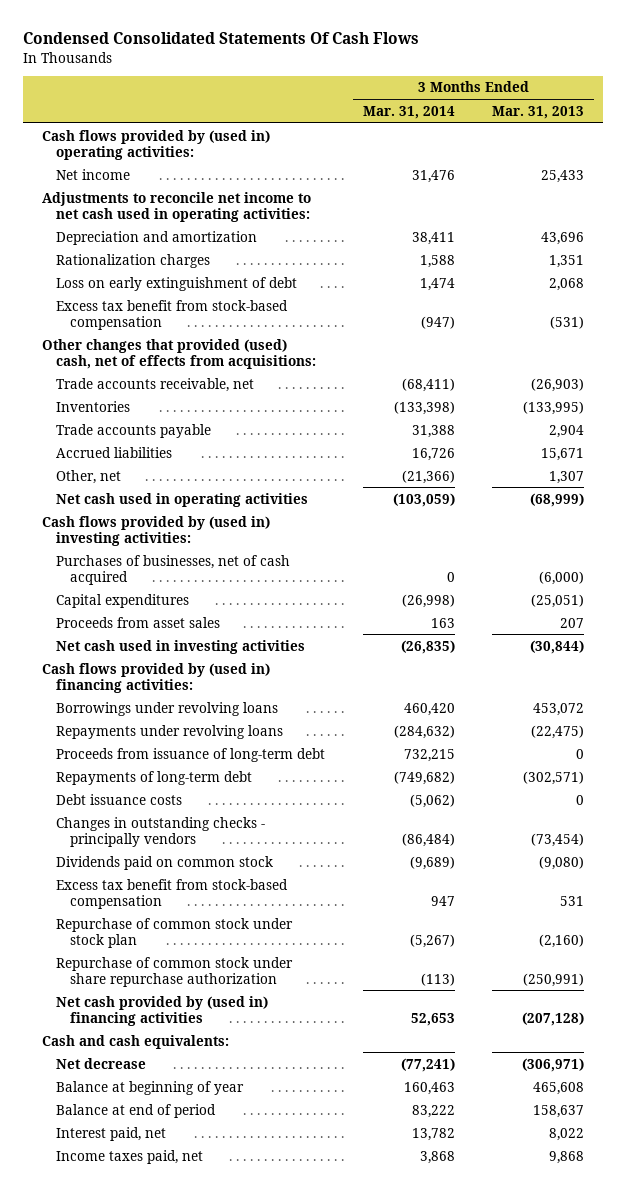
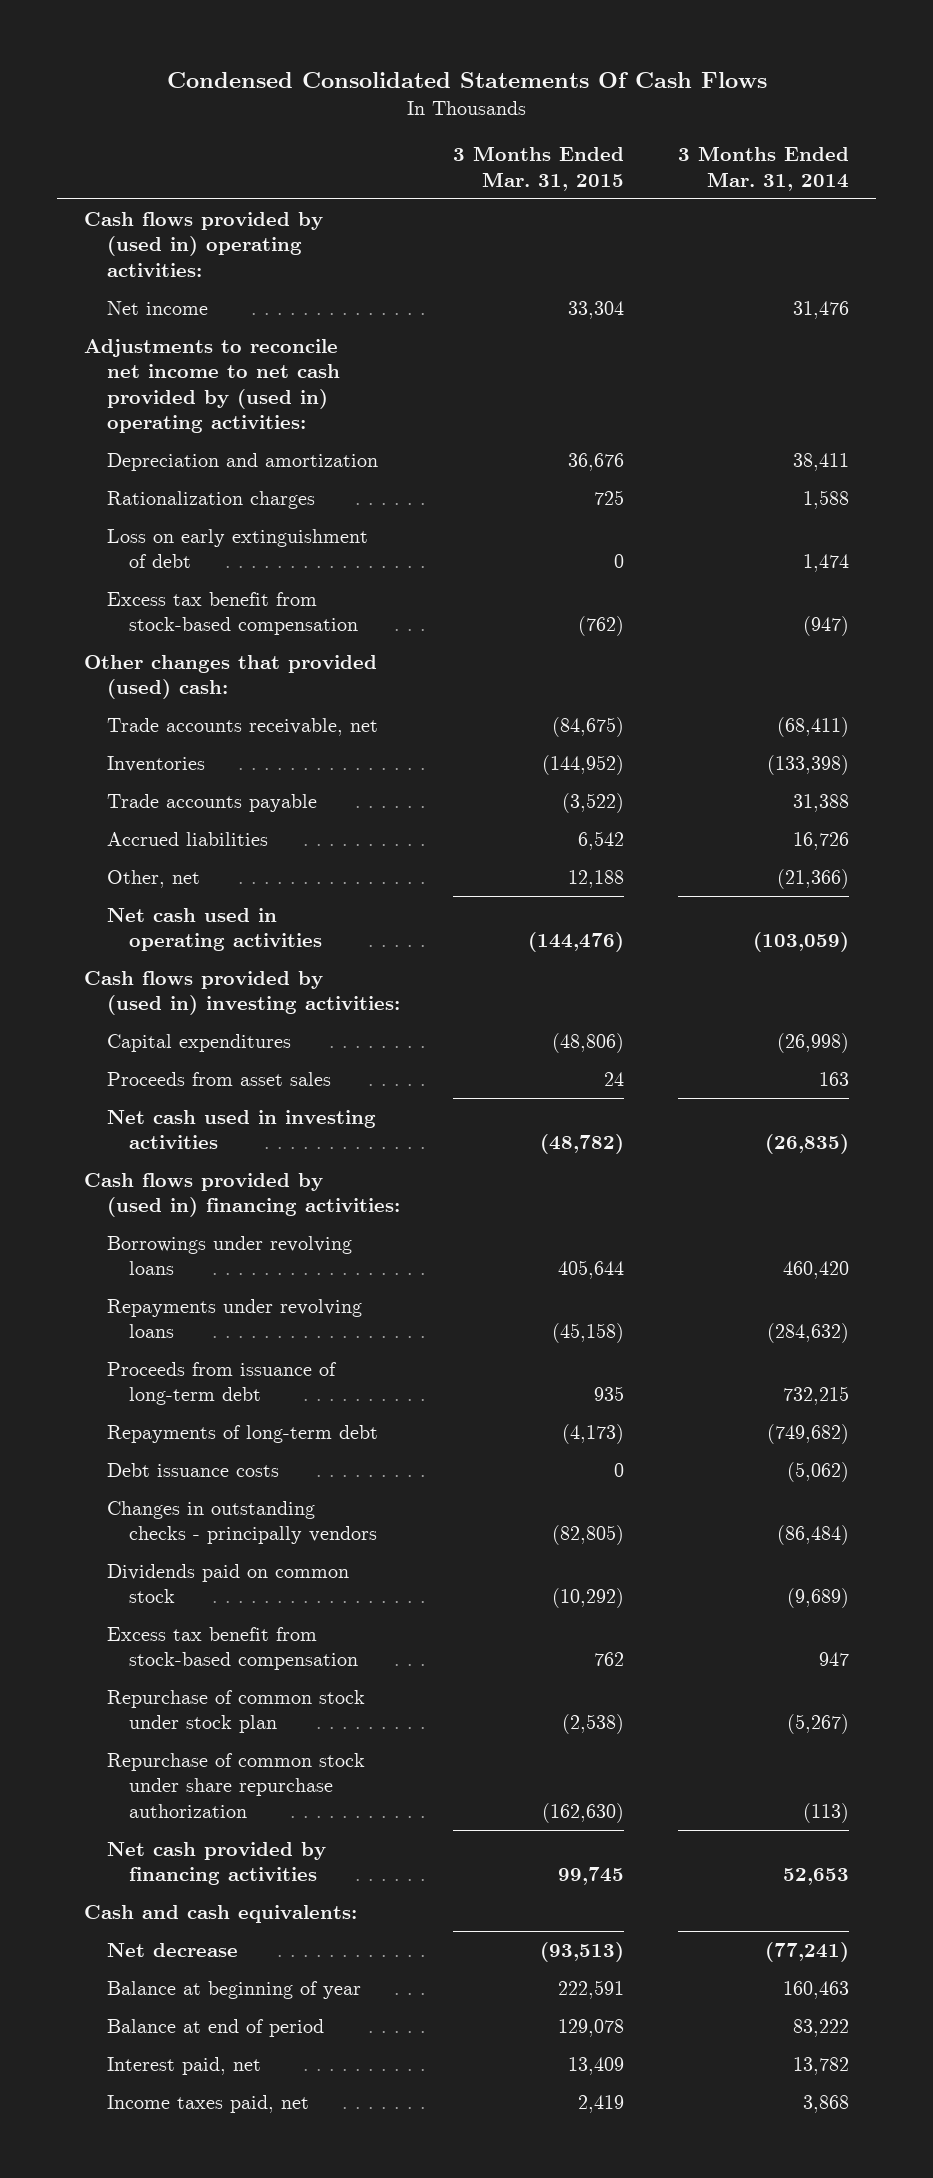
[492,105,585,119] Mar. 31, 2013 -> none
none -> [453,146,625,191] 3 Months Ended Mar. 31, 2015
[42,191,312,222] Adjustments to reconcile net income to net cash used in operating activities: -> [84,338,340,434] Adjustments to reconcile net income to net cash provided by (used in) operating activities:
[42,338,317,369] Other changes that provided (used) cash, net of effects from acquisitions: -> [84,654,378,700] Other changes that provided (used) cash:
[56,554,291,585] Purchases of businesses, net of cash acquired -> none
[56,995,269,1026] Net cash provided by (used in) financing activities -> [106,1841,326,1886] Net cash provided by financing activities

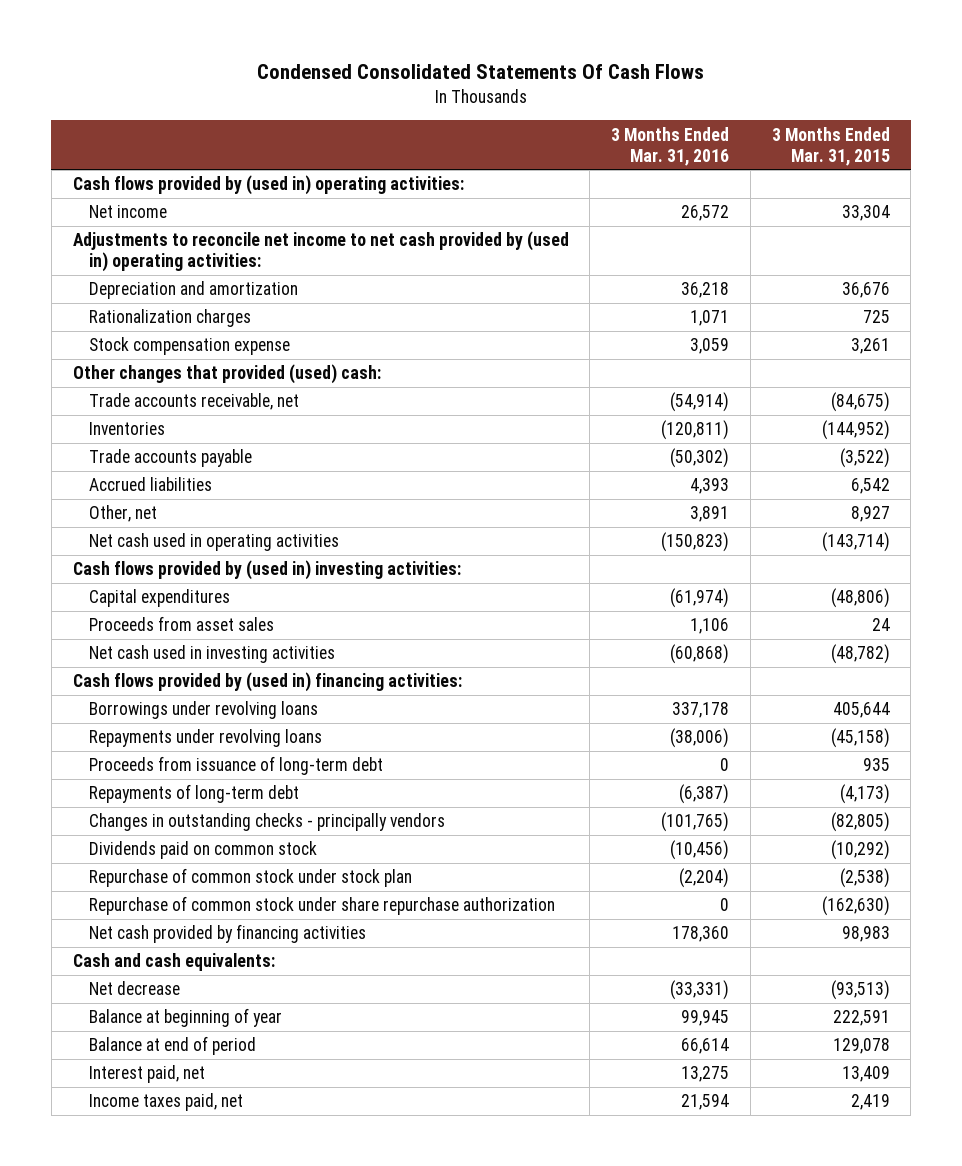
[678,146,850,191] 3 Months Ended Mar. 31, 2014 -> none
none -> [611,126,730,166] 3 Months Ended Mar. 31, 2016
[106,528,368,569] Loss on early extinguishment of debt -> none
[106,591,359,636] Excess tax benefit from stock-based compensation -> none
none -> [89,337,291,356] Stock compensation expense
[568,869,625,888] 12,188 -> [850,506,890,523] 8,927
[528,932,625,953] (144,476) -> [821,532,890,553] (143,714)
[106,1462,279,1477] Debt issuance costs -> none
[106,1626,359,1671] Excess tax benefit from stock-based compensation -> none
[558,1867,625,1886] 99,745 -> [841,926,890,943] 98,983

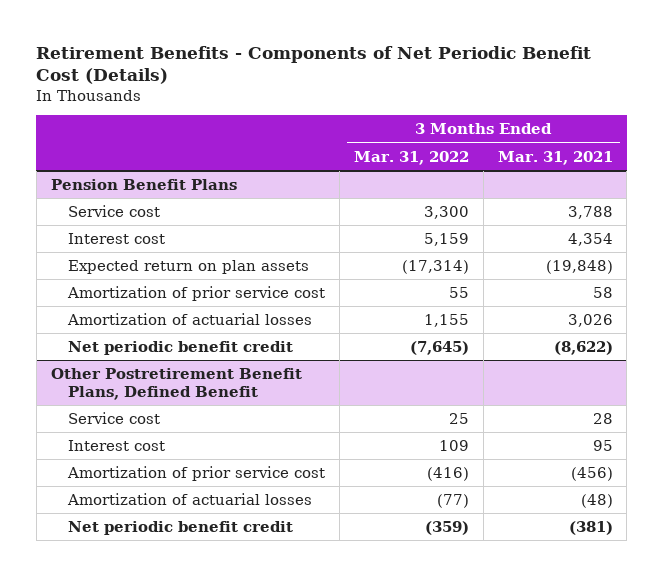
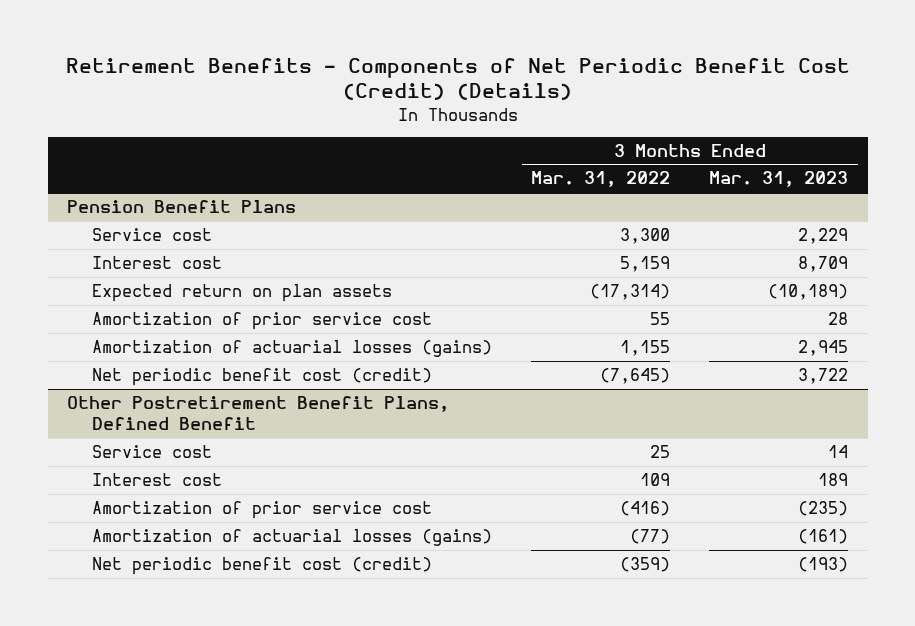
[36,45,592,85] Retirement Benefits - Components of Net Periodic Benefit Cost (Details) -> [65,58,850,101] Retirement Benefits - Components of Net Periodic Benefit Cost (Credit) (Details)
[497,150,613,165] Mar. 31, 2021 -> none
none -> [709,171,849,188] Mar. 31, 2023
[66,312,312,325] Amortization of actuarial losses -> [92,339,493,357] Amortization of actuarial losses (gains)
[67,340,293,355] Net periodic benefit credit -> [92,367,433,386] Net periodic benefit cost (credit)
[66,492,312,505] Amortization of actuarial losses -> [92,528,493,546] Amortization of actuarial losses (gains)
[67,520,293,535] Net periodic benefit credit -> [92,556,433,575] Net periodic benefit cost (credit)

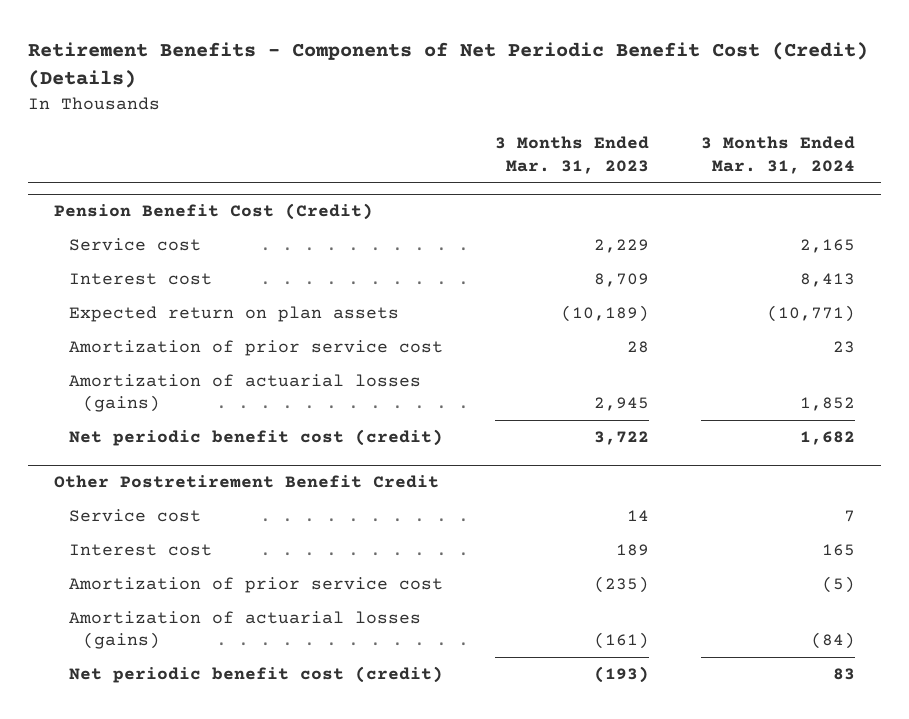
[531,171,671,188] Mar. 31, 2022 -> none
none -> [700,136,855,174] 3 Months Ended Mar. 31, 2024
[67,199,297,213] Pension Benefit Plans -> [54,203,374,221] Pension Benefit Cost (Credit)
[67,395,450,431] Other Postretirement Benefit Plans, Defined Benefit -> [54,475,440,489] Other Postretirement Benefit Credit

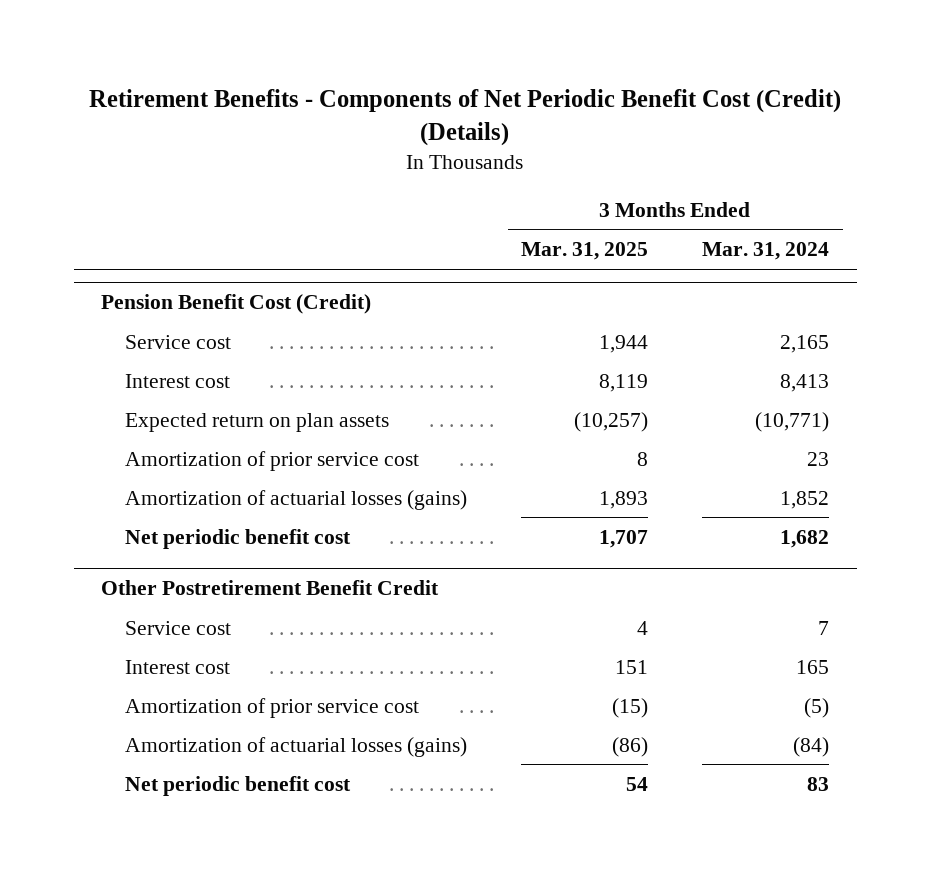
[494,136,649,174] 3 Months Ended Mar. 31, 2023 -> none
none -> [521,242,649,261] Mar. 31, 2025
[68,428,443,446] Net periodic benefit cost (credit) -> [124,528,351,549] Net periodic benefit cost
[68,665,443,683] Net periodic benefit cost (credit) -> [124,775,351,796] Net periodic benefit cost

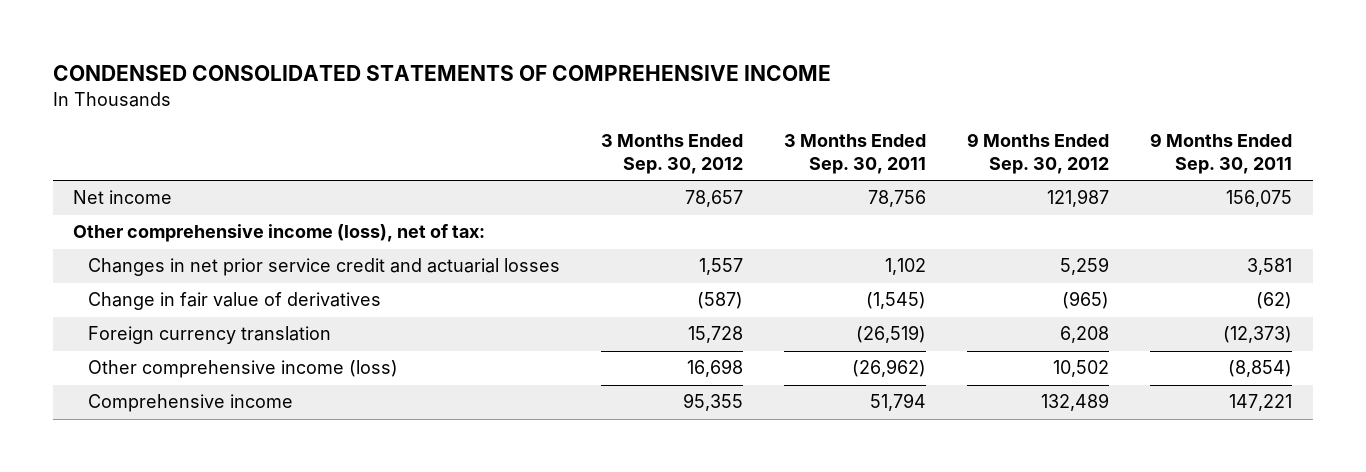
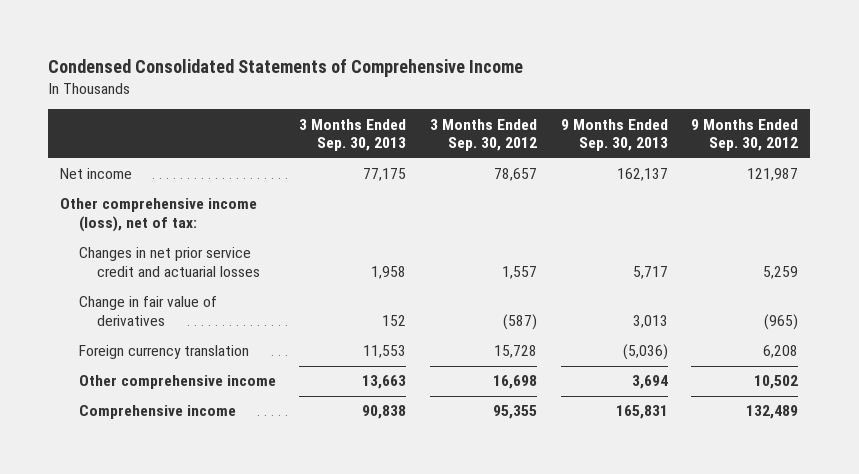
[52,65,831,82] CONDENSED CONSOLIDATED STATEMENTS OF COMPREHENSIVE INCOME -> [48,58,524,77] Condensed Consolidated Statements of Comprehensive Income
[784,134,927,175] 3 Months Ended Sep. 30, 2011 -> none
[1150,133,1293,175] 9 Months Ended Sep. 30, 2011 -> none
none -> [299,118,407,152] 3 Months Ended Sep. 30, 2013
none -> [560,118,668,152] 9 Months Ended Sep. 30, 2013
[88,360,399,379] Other comprehensive income (loss) -> [78,375,276,390] Other comprehensive income

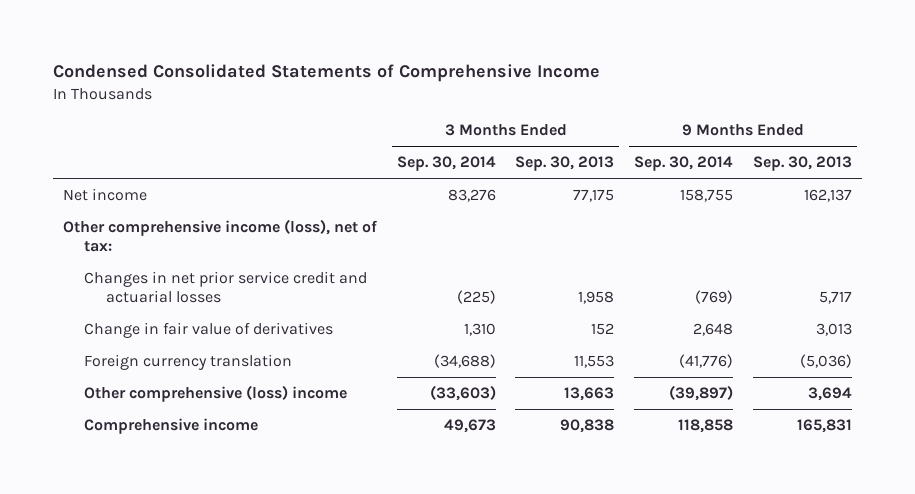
[430,118,538,152] 3 Months Ended Sep. 30, 2012 -> none
[691,118,799,152] 9 Months Ended Sep. 30, 2012 -> none
none -> [396,156,496,172] Sep. 30, 2014
none -> [634,156,734,172] Sep. 30, 2014
[78,375,276,390] Other comprehensive income -> [84,384,348,402] Other comprehensive (loss) income

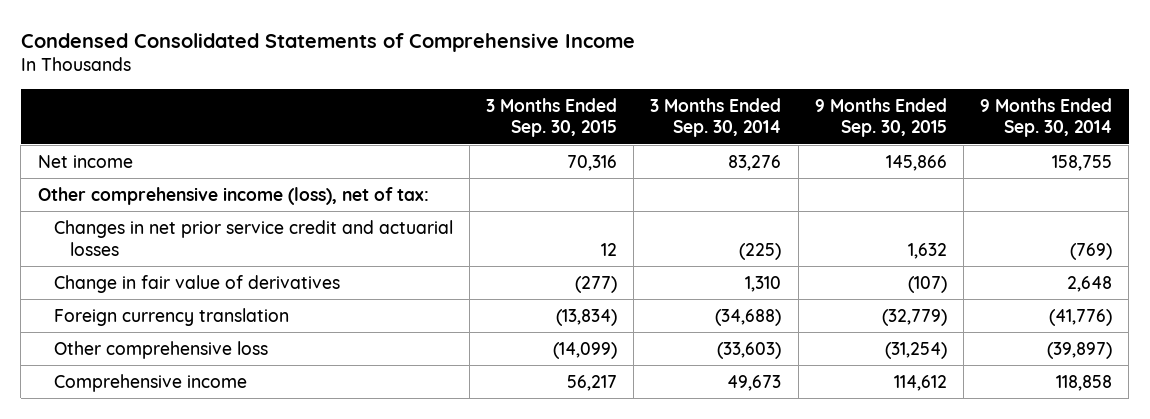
[515,156,615,172] Sep. 30, 2013 -> none
[753,156,853,172] Sep. 30, 2013 -> none
none -> [485,97,617,138] 3 Months Ended Sep. 30, 2015
none -> [814,97,947,138] 9 Months Ended Sep. 30, 2015
[84,384,348,402] Other comprehensive (loss) income -> [53,340,268,359] Other comprehensive loss

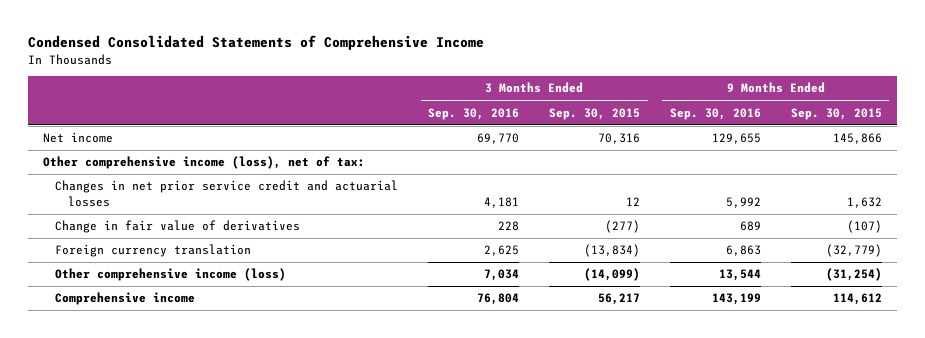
[650,97,782,138] 3 Months Ended Sep. 30, 2014 -> none
[980,97,1113,138] 9 Months Ended Sep. 30, 2014 -> none
none -> [428,107,520,120] Sep. 30, 2016
none -> [669,107,761,120] Sep. 30, 2016
[53,340,268,359] Other comprehensive loss -> [55,268,287,282] Other comprehensive income (loss)

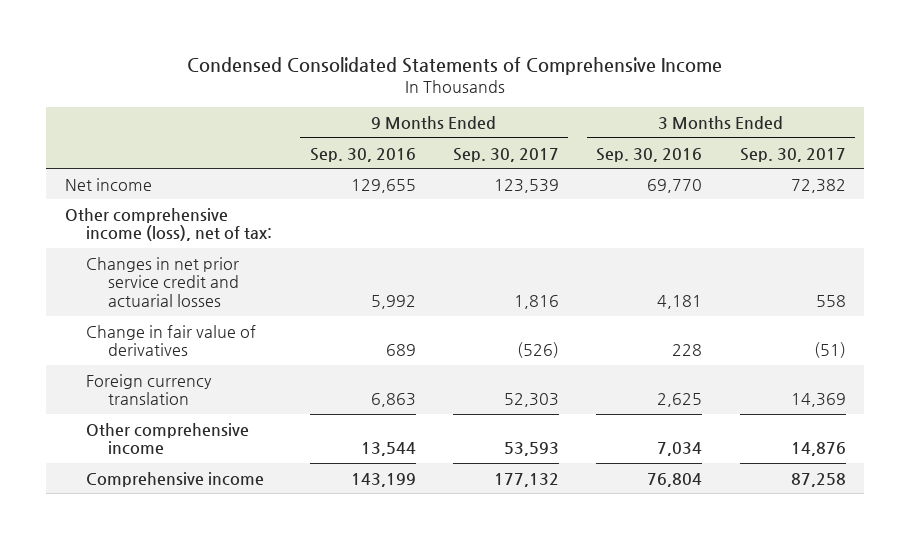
[549,107,641,120] Sep. 30, 2015 -> none
[790,107,882,120] Sep. 30, 2015 -> none
none -> [453,147,560,162] Sep. 30, 2017
none -> [739,147,846,162] Sep. 30, 2017
[55,268,287,282] Other comprehensive income (loss) -> [86,422,250,456] Other comprehensive income

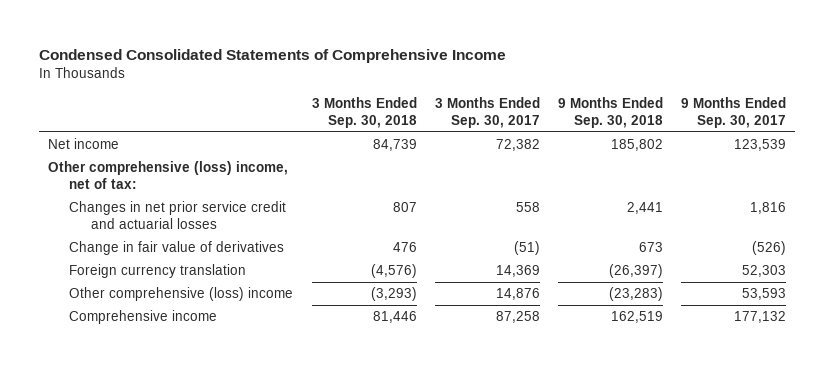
[309,147,416,162] Sep. 30, 2016 -> none
[596,147,703,162] Sep. 30, 2016 -> none
none -> [311,97,417,129] 3 Months Ended Sep. 30, 2018
none -> [557,97,663,129] 9 Months Ended Sep. 30, 2018
[64,207,273,242] Other comprehensive income (loss), net of tax: -> [48,161,289,190] Other comprehensive (loss) income, net of tax:
[86,422,250,456] Other comprehensive income -> [69,287,294,302] Other comprehensive (loss) income

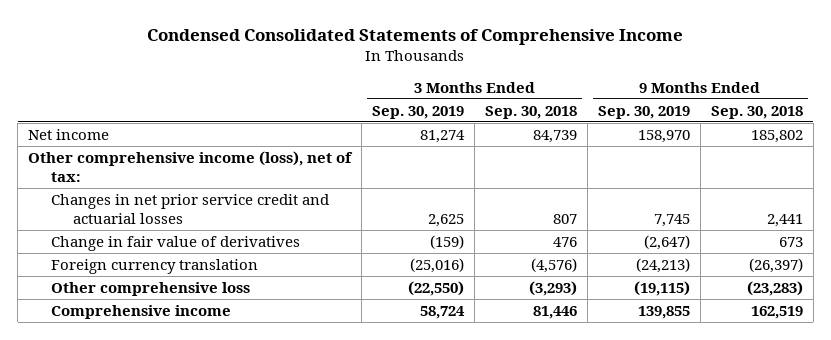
[434,97,540,129] 3 Months Ended Sep. 30, 2017 -> none
[681,97,787,129] 9 Months Ended Sep. 30, 2017 -> none
none -> [372,105,465,119] Sep. 30, 2019
none -> [597,105,690,119] Sep. 30, 2019
[48,161,289,190] Other comprehensive (loss) income, net of tax: -> [28,150,354,182] Other comprehensive income (loss), net of tax:
[69,287,294,302] Other comprehensive (loss) income -> [50,281,250,296] Other comprehensive loss

